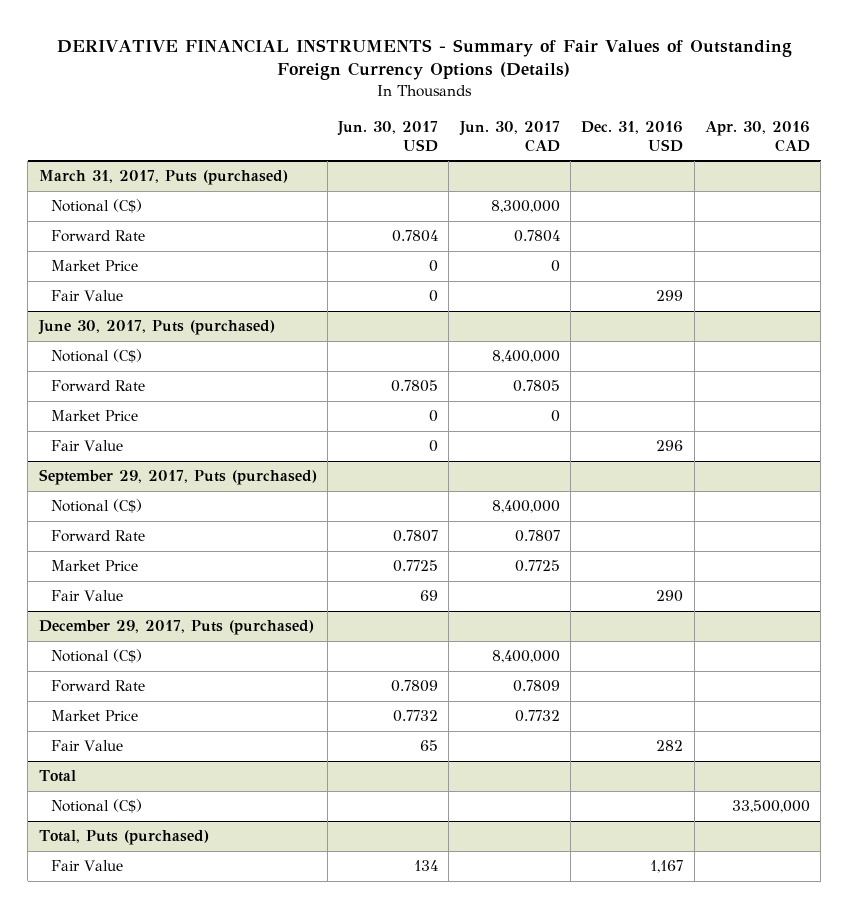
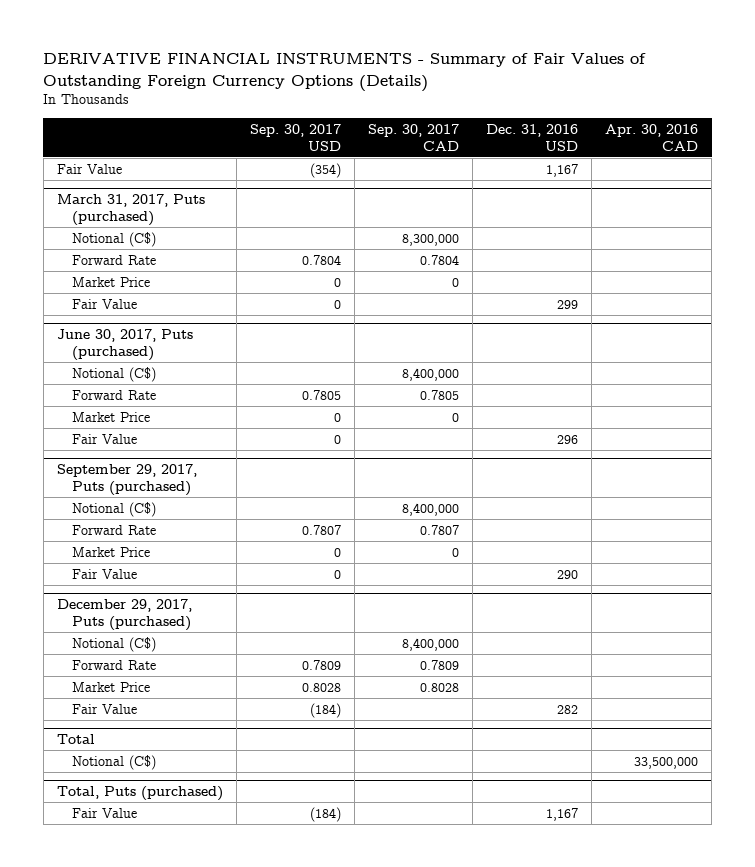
[337,120,439,152] Jun. 30, 2017 USD -> none
[458,120,560,152] Jun. 30, 2017 CAD -> none
none -> [249,123,341,151] Sep. 30, 2017 USD
none -> [367,123,459,151] Sep. 30, 2017 CAD
none -> [56,163,122,174] Fair Value

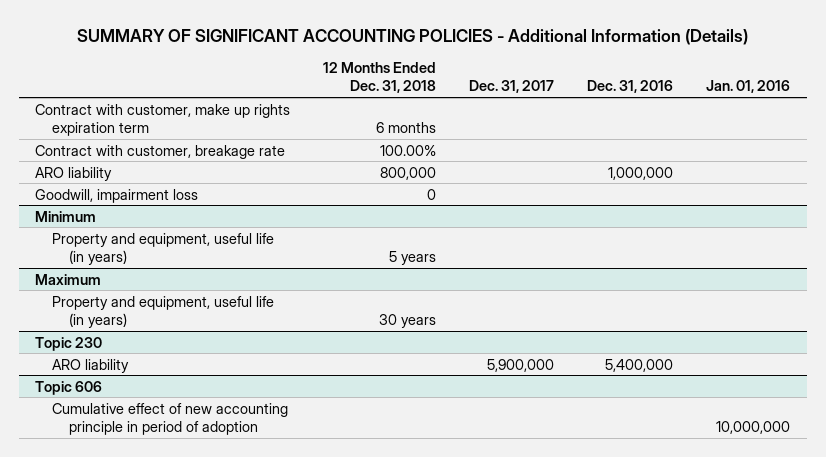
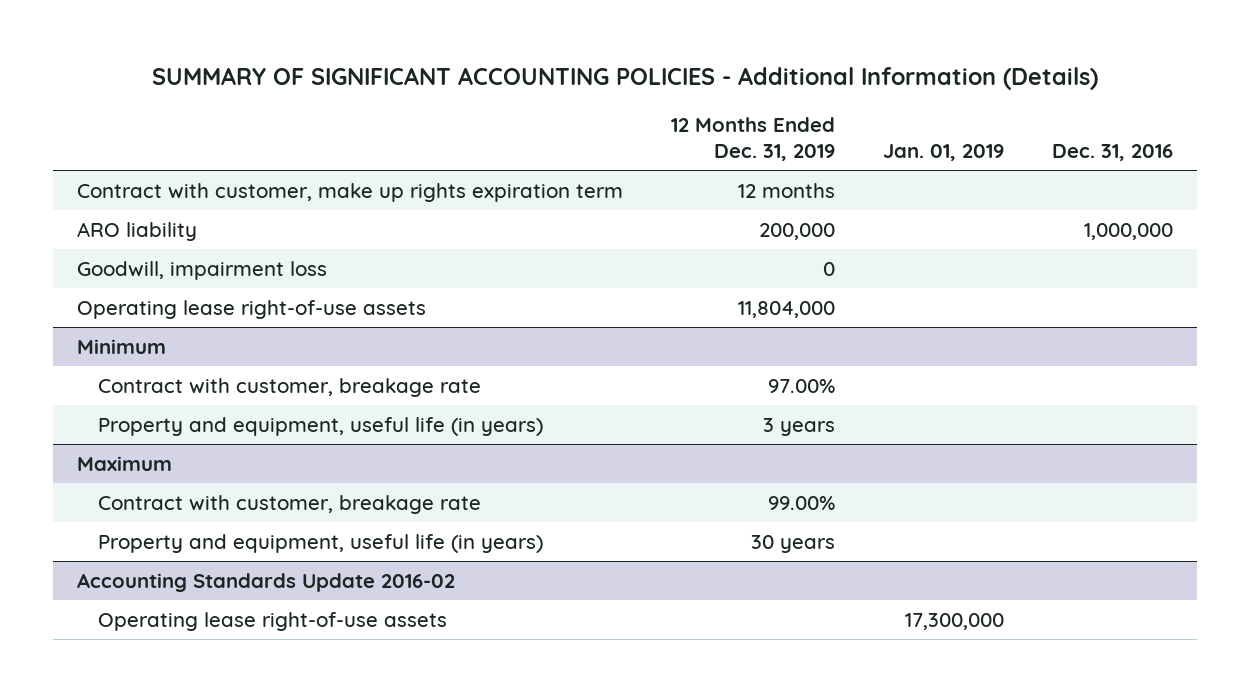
[323,62,437,94] 12 Months Ended Dec. 31, 2018 -> none
[469,80,555,94] Dec. 31, 2017 -> none
[706,80,791,94] Jan. 01, 2016 -> none
none -> [670,117,835,161] 12 Months Ended Dec. 31, 2019
none -> [882,143,1004,161] Jan. 01, 2019
[35,144,286,159] Contract with customer, breakage rate -> none
none -> [77,299,427,319] Operating lease right-of-use assets
none -> [98,377,482,397] Contract with customer, breakage rate
none -> [98,494,482,514] Contract with customer, breakage rate
[35,336,103,351] Topic 230 -> none
[52,358,130,373] ARO liability -> none
[35,380,103,395] Topic 606 -> none
[52,402,289,435] Cumulative effect of new accounting principle in period of adoption -> none
none -> [77,572,456,592] Accounting Standards Update 2016-02
none -> [98,611,448,631] Operating lease right-of-use assets

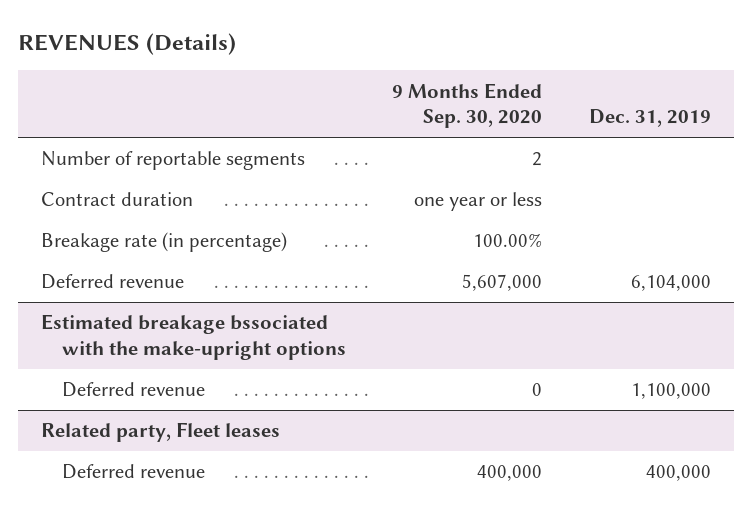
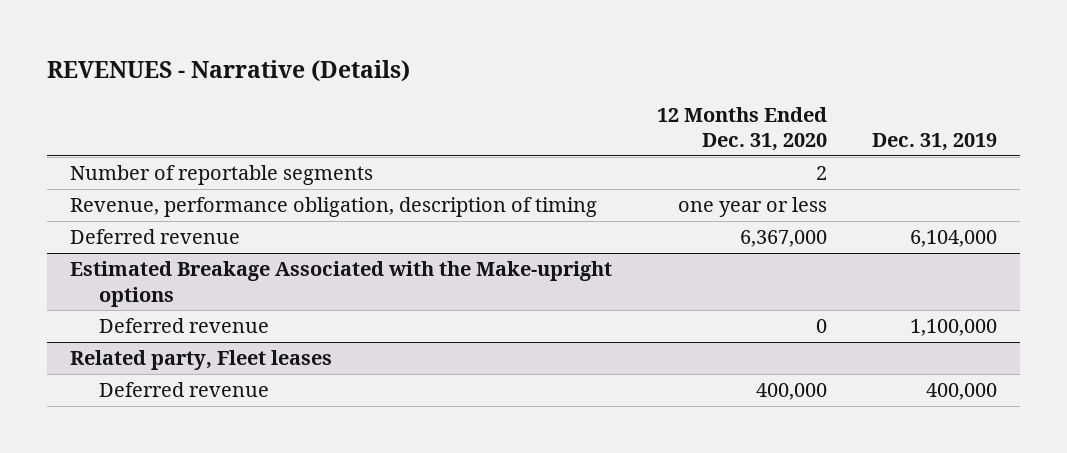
[17,32,236,55] REVENUES (Details) -> [47,60,411,83] REVENUES - Narrative (Details)
[392,82,543,129] 9 Months Ended Sep. 30, 2020 -> none
none -> [656,106,827,152] 12 Months Ended Dec. 31, 2020
[41,232,288,253] Breakage rate (in percentage) -> none
[41,192,194,207] Contract duration -> [69,197,597,218] Revenue, performance obligation, description of timing
[41,314,346,360] Estimated breakage bssociated with the make-upright options -> [69,261,612,307] Estimated Breakage Associated with the Make-upright options

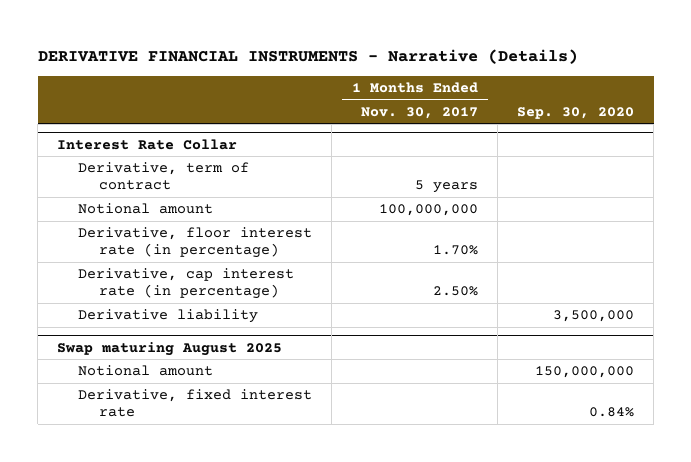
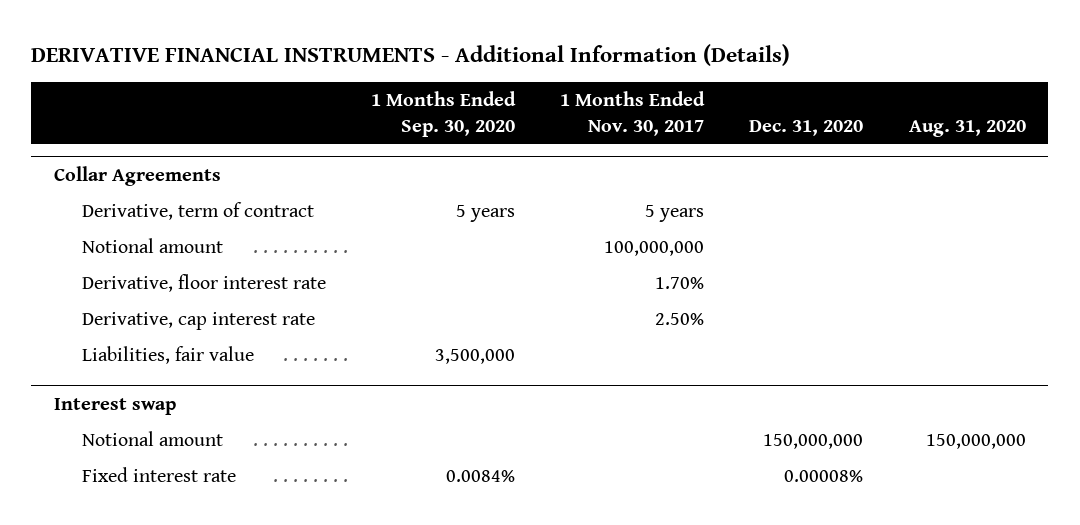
[37,48,578,64] DERIVATIVE FINANCIAL INSTRUMENTS - Narrative (Details) -> [31,44,791,67] DERIVATIVE FINANCIAL INSTRUMENTS - Additional Information (Details)
[517,106,635,119] Sep. 30, 2020 -> none
none -> [370,91,516,137] 1 Months Ended Sep. 30, 2020
none -> [749,119,864,136] Dec. 31, 2020
none -> [908,119,1026,137] Aug. 31, 2020
[57,138,238,150] Interest Rate Collar -> [54,165,222,186] Collar Agreements
[78,227,313,259] Derivative, floor interest rate (in percentage) -> [81,274,326,293] Derivative, floor interest rate
[78,268,295,300] Derivative, cap interest rate (in percentage) -> [81,312,315,331] Derivative, cap interest rate
[78,309,259,324] Derivative liability -> [81,346,254,365] Liabilities, fair value
[57,341,283,356] Swap maturing August 2025 -> [54,397,177,415] Interest swap
[78,389,313,418] Derivative, fixed interest rate -> [81,467,236,483] Fixed interest rate

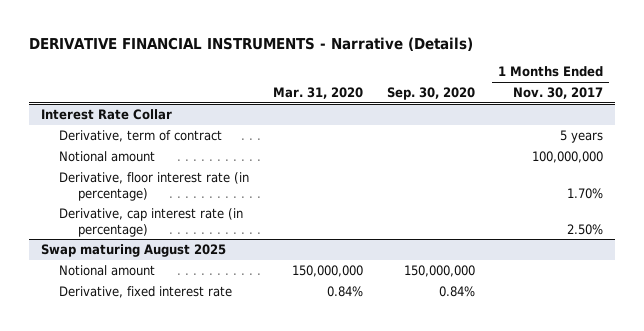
[31,44,791,67] DERIVATIVE FINANCIAL INSTRUMENTS - Additional Information (Details) -> [29,36,474,51] DERIVATIVE FINANCIAL INSTRUMENTS - Narrative (Details)
[370,91,516,137] 1 Months Ended Sep. 30, 2020 -> none
[749,119,864,136] Dec. 31, 2020 -> none
[908,119,1026,137] Aug. 31, 2020 -> none
none -> [273,87,364,100] Mar. 31, 2020
none -> [386,87,475,101] Sep. 30, 2020
[54,165,222,186] Collar Agreements -> [40,109,172,121] Interest Rate Collar
[81,346,254,365] Liabilities, fair value -> none
[81,274,326,293] Derivative, floor interest rate -> [59,172,250,201] Derivative, floor interest rate (in percentage)
[81,312,315,331] Derivative, cap interest rate -> [59,208,244,237] Derivative, cap interest rate (in percentage)
[54,397,177,415] Interest swap -> [40,244,226,258] Swap maturing August 2025
[81,467,236,483] Fixed interest rate -> [59,286,233,299] Derivative, fixed interest rate

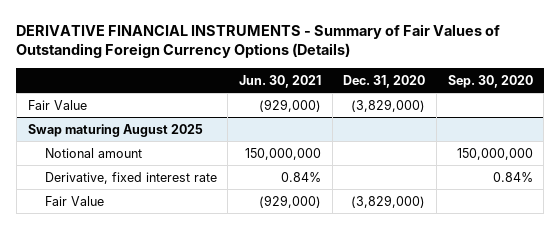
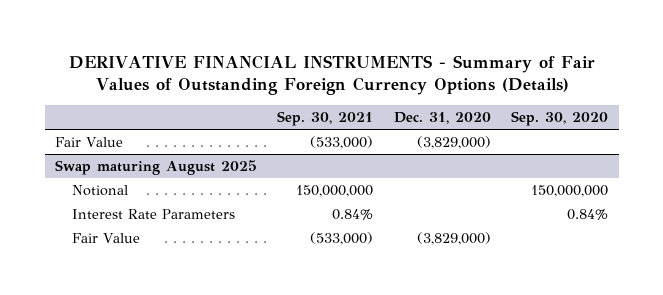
[238,74,321,88] Jun. 30, 2021 -> none
none -> [277,111,374,127] Sep. 30, 2021
[44,147,142,158] Notional amount -> [72,185,129,197] Notional
[44,171,217,184] Derivative, fixed interest rate -> [72,209,236,220] Interest Rate Parameters

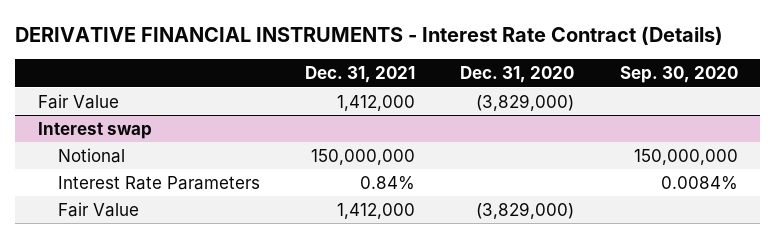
[68,54,595,96] DERIVATIVE FINANCIAL INSTRUMENTS - Summary of Fair Values of Outstanding Foreign Currency Options (Details) -> [15,26,724,46] DERIVATIVE FINANCIAL INSTRUMENTS - Interest Rate Contract (Details)
[277,111,374,127] Sep. 30, 2021 -> none
none -> [305,66,416,84] Dec. 31, 2021
[54,160,257,176] Swap maturing August 2025 -> [38,121,153,139] Interest swap
[567,209,609,221] 0.84% -> [660,175,738,190] 0.0084%

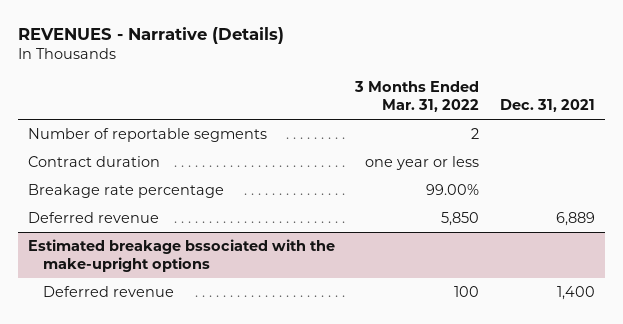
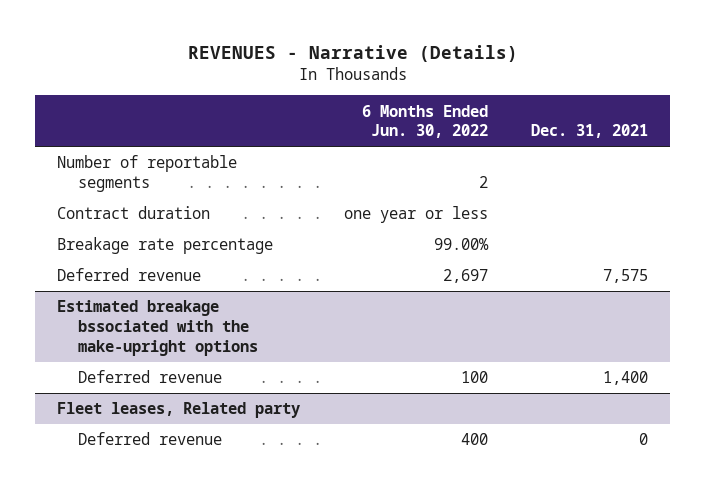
[354,81,480,113] 3 Months Ended Mar. 31, 2022 -> none
none -> [361,104,488,139] 6 Months Ended Jun. 30, 2022
[555,211,595,226] 6,889 -> [602,269,648,284] 7,575
none -> [57,402,301,419] Fleet leases, Related party
none -> [78,432,223,446] Deferred revenue

